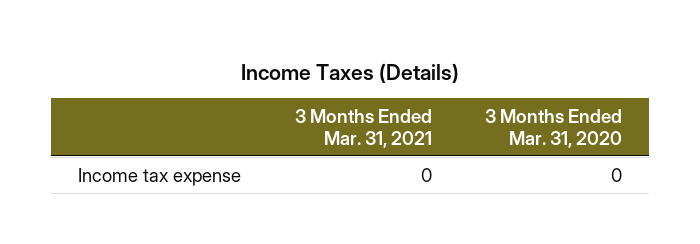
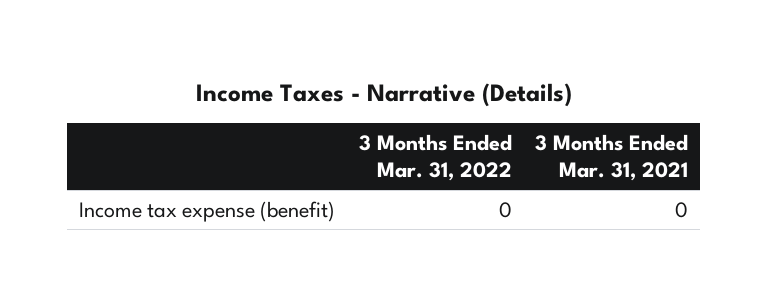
[241,62,460,83] Income Taxes (Details) -> [195,82,572,107] Income Taxes - Narrative (Details)
[485,108,623,148] 3 Months Ended Mar. 31, 2020 -> none
none -> [358,133,512,181] 3 Months Ended Mar. 31, 2022
[78,167,242,186] Income tax expense -> [78,200,335,222] Income tax expense (benefit)

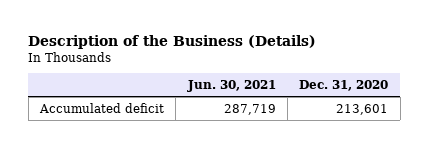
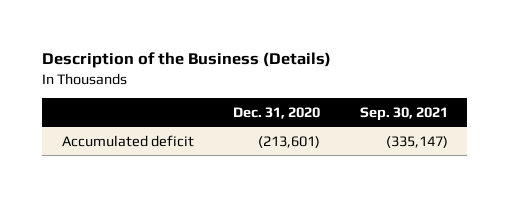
[186,79,276,92] Jun. 30, 2021 -> none
none -> [359,106,448,121] Sep. 30, 2021
[336,103,389,115] 213,601 -> [258,135,321,148] (213,601)

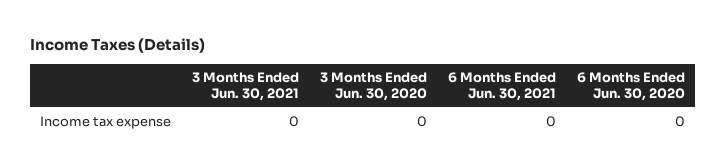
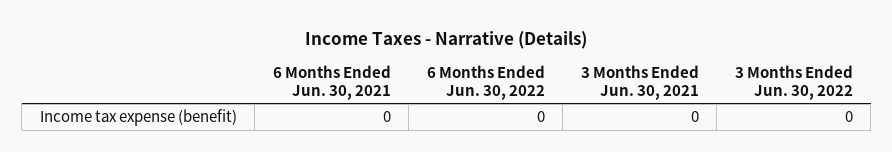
[30,38,206,54] Income Taxes (Details) -> [305,30,588,49] Income Taxes - Narrative (Details)
[320,71,428,102] 3 Months Ended Jun. 30, 2020 -> none
[576,71,685,102] 6 Months Ended Jun. 30, 2020 -> none
none -> [426,64,545,100] 6 Months Ended Jun. 30, 2022
none -> [734,64,853,100] 3 Months Ended Jun. 30, 2022
[40,116,172,130] Income tax expense -> [39,109,237,127] Income tax expense (benefit)

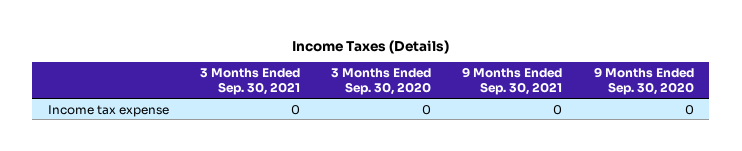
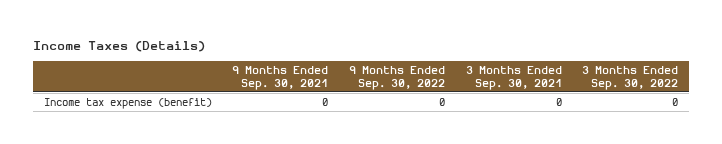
[331,67,432,96] 3 Months Ended Sep. 30, 2020 -> none
[593,66,694,96] 9 Months Ended Sep. 30, 2020 -> none
none -> [349,65,446,90] 9 Months Ended Sep. 30, 2022
none -> [582,65,679,90] 3 Months Ended Sep. 30, 2022
[47,104,169,117] Income tax expense -> [43,98,212,110] Income tax expense (benefit)

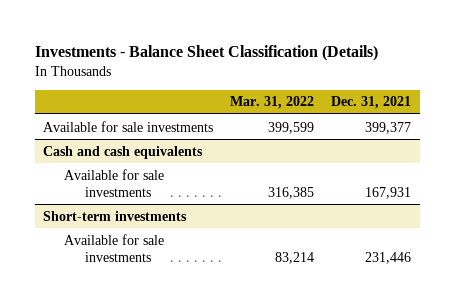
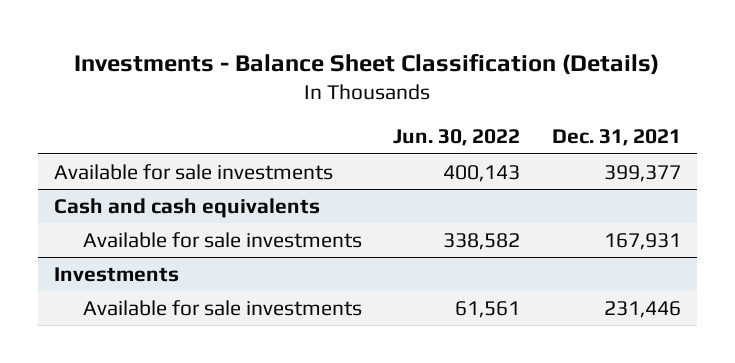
[230,96,315,110] Mar. 31, 2022 -> none
none -> [393,129,521,147] Jun. 30, 2022
[43,210,188,221] Short-term investments -> [53,266,179,282] Investments

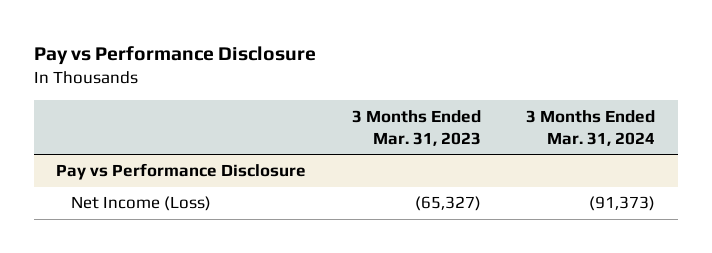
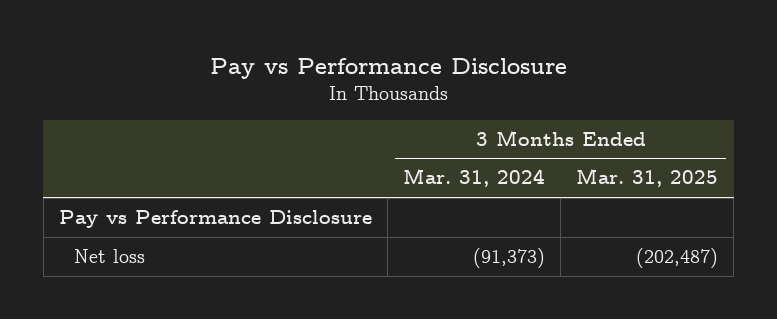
[351,109,481,146] 3 Months Ended Mar. 31, 2023 -> none
none -> [576,168,719,188] Mar. 31, 2025
[71,196,212,212] Net Income (Loss) -> [74,249,146,264] Net loss

